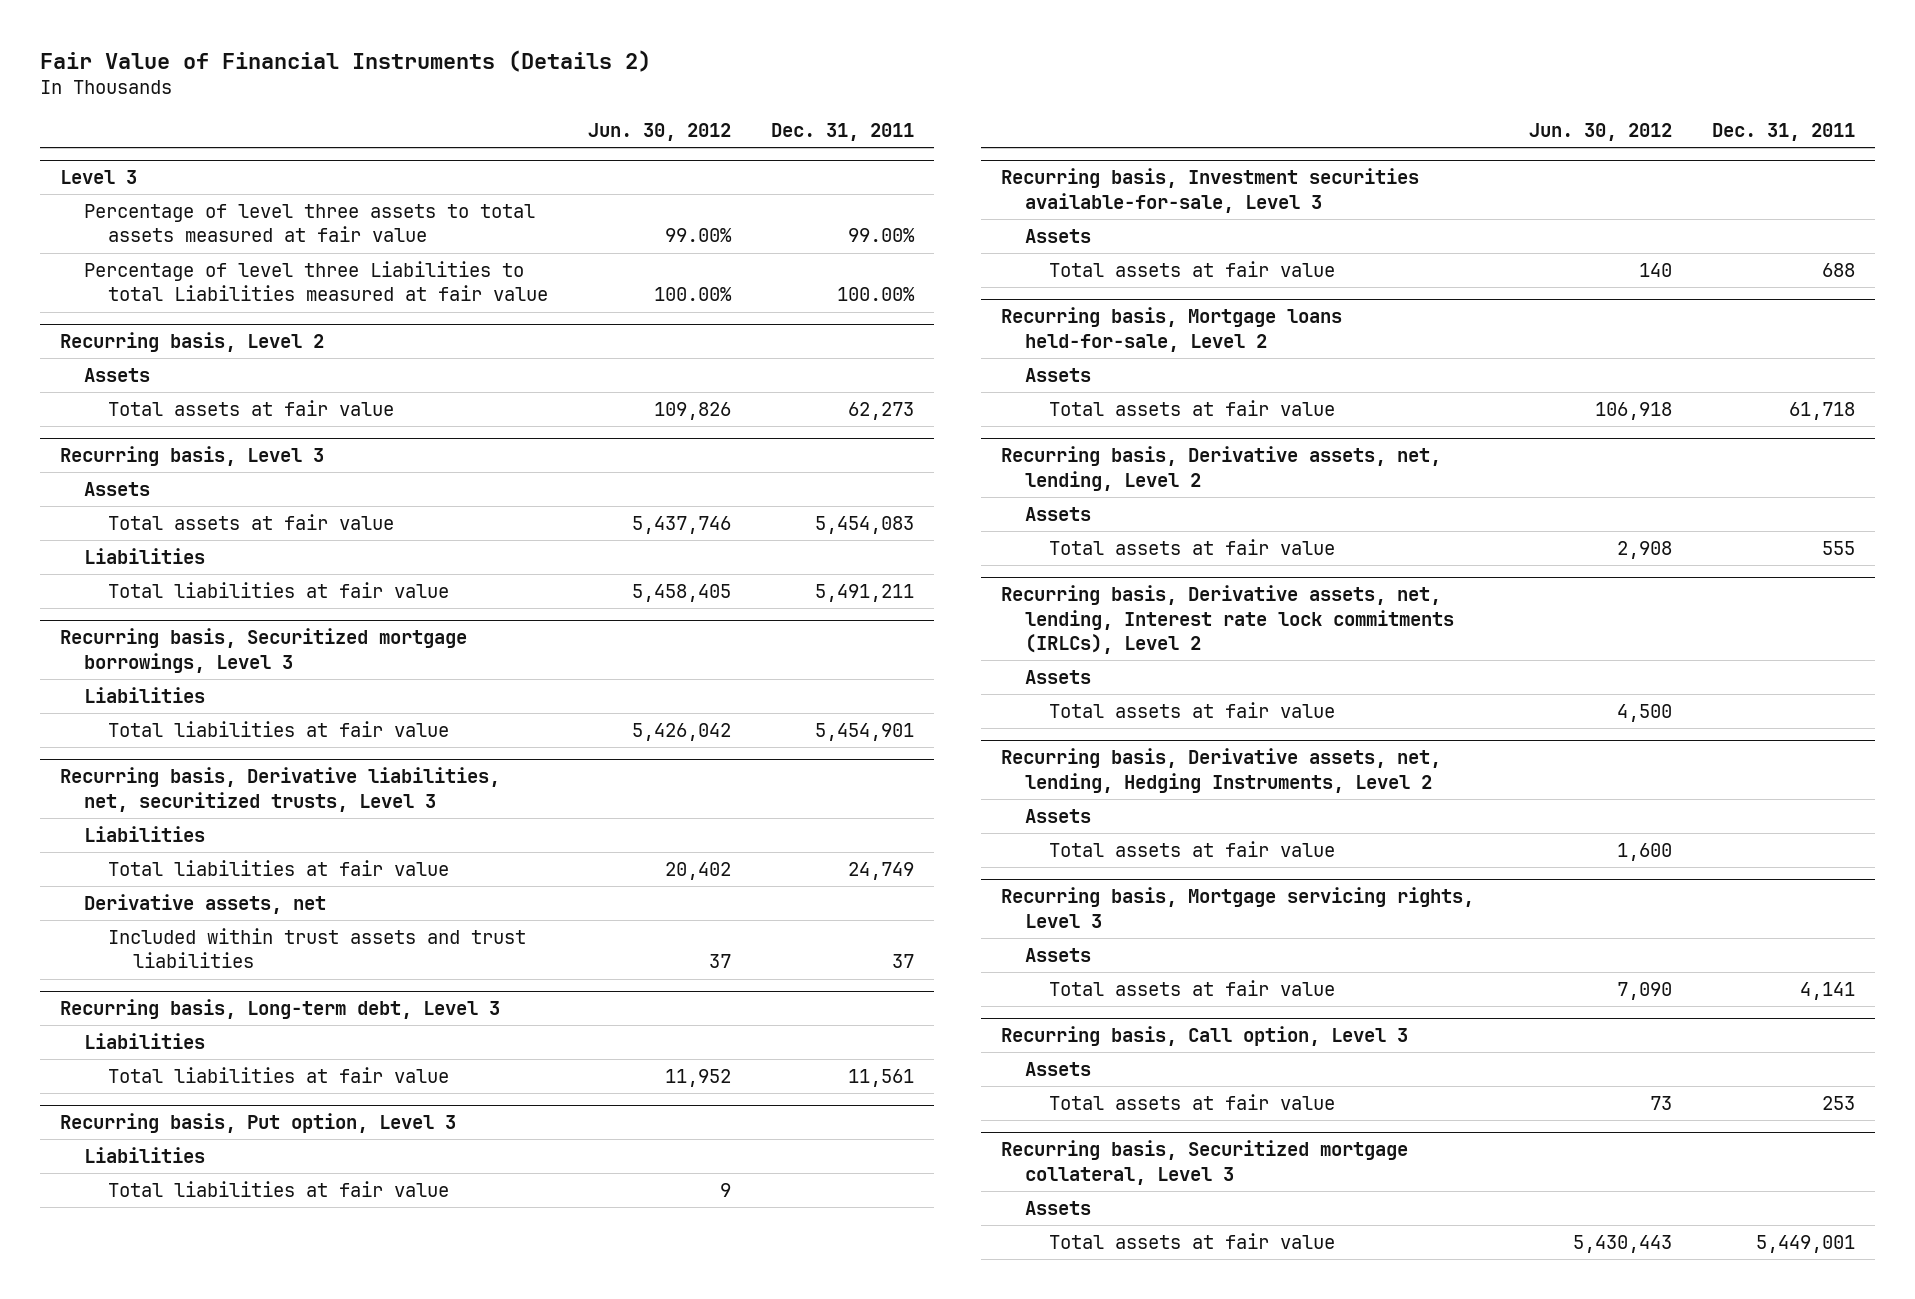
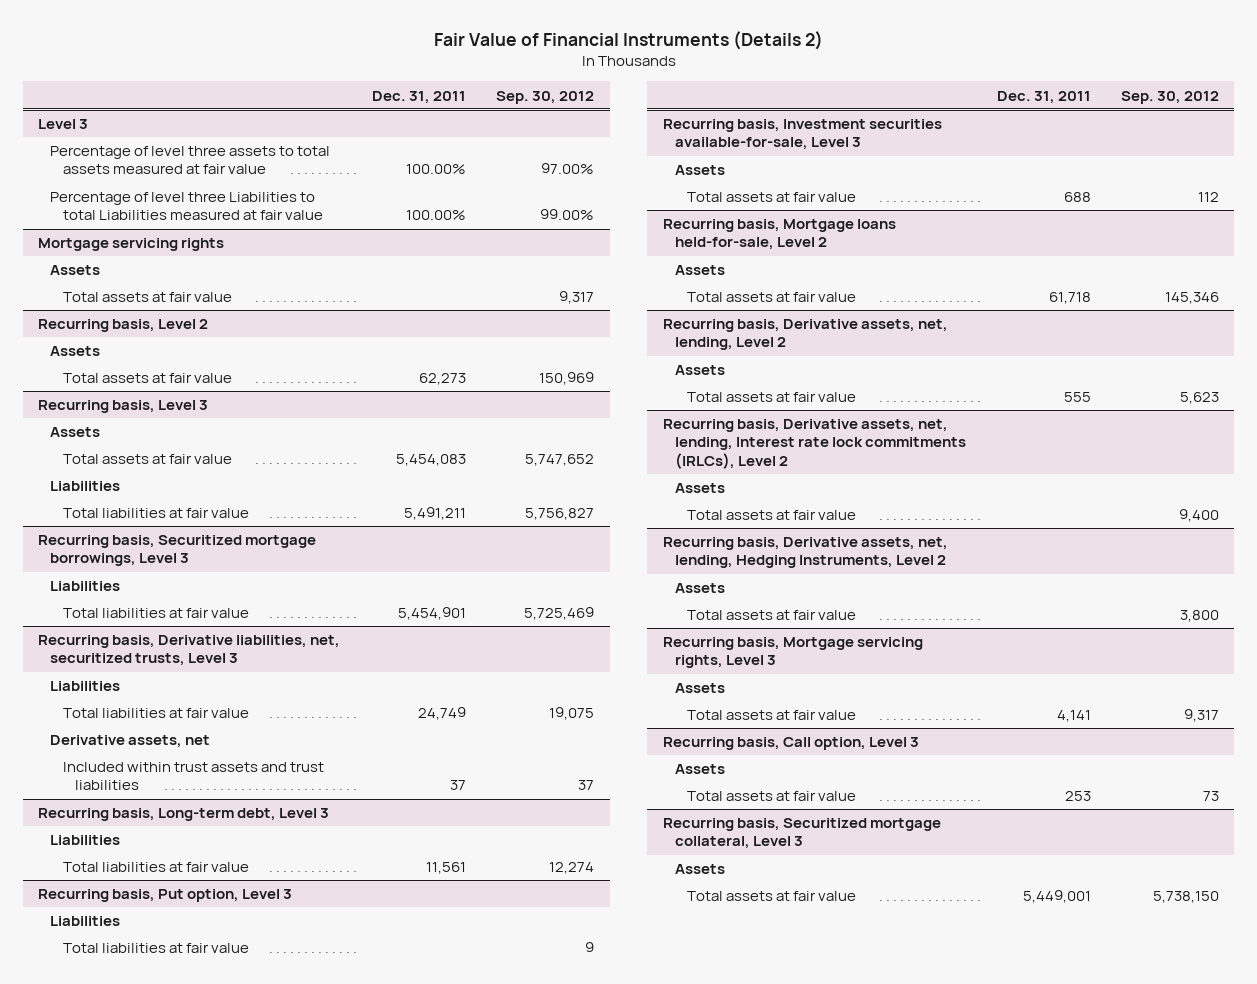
[588,123,732,142] Jun. 30, 2012 -> none
none -> [496,90,595,104] Sep. 30, 2012
[847,228,915,243] 99.00% -> [405,164,466,175] 100.00%
none -> [38,238,225,252] Mortgage servicing rights
none -> [50,265,101,276] Assets
none -> [62,292,232,303] Total assets at fair value

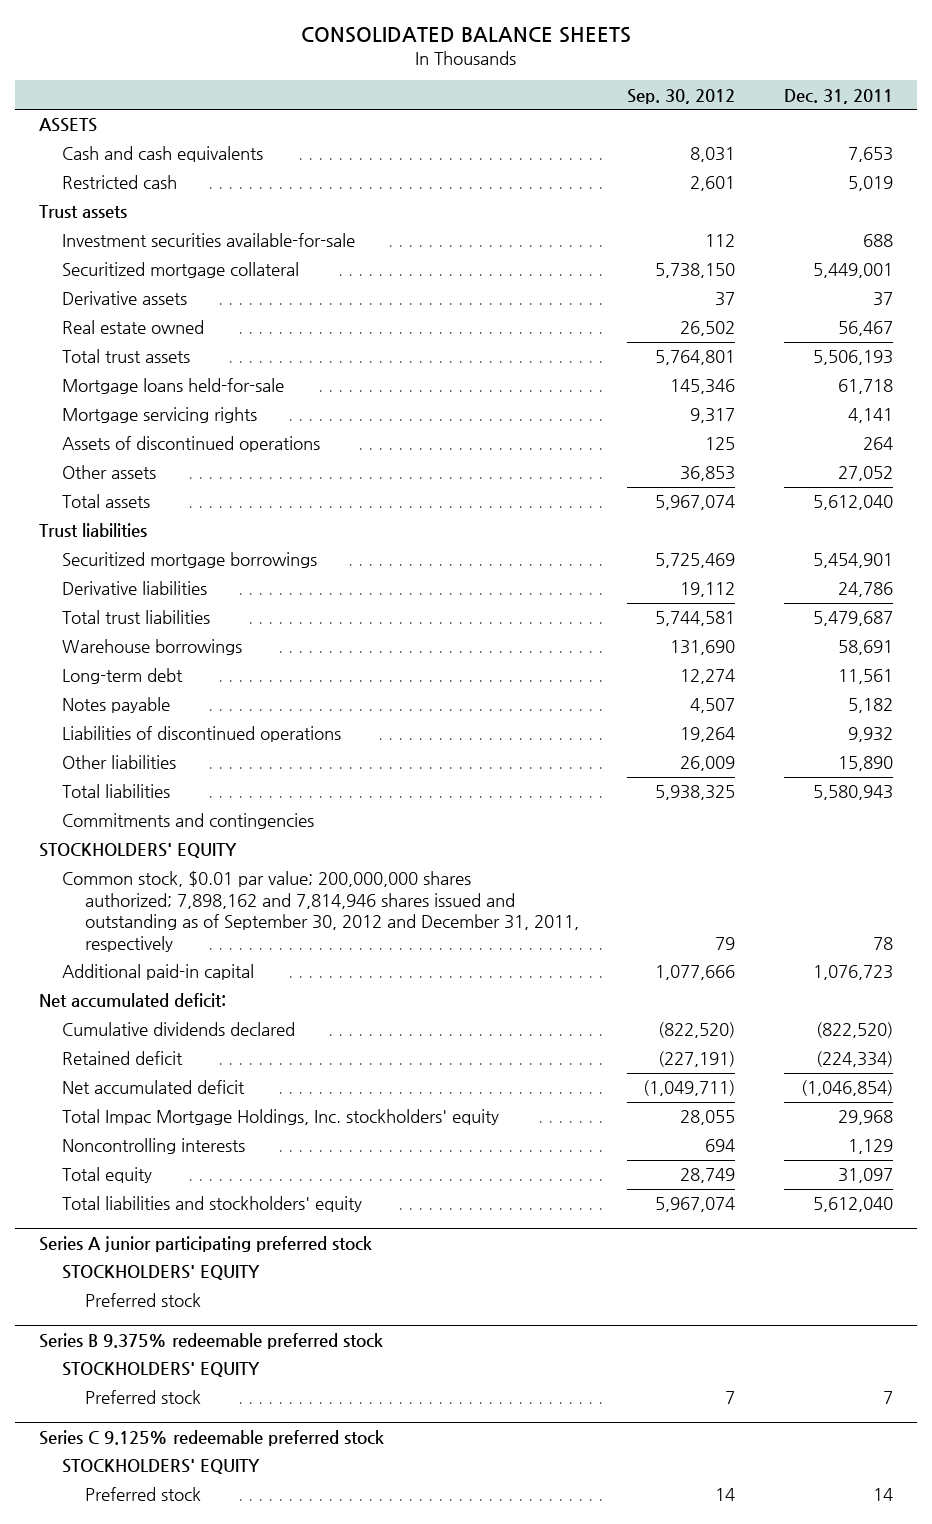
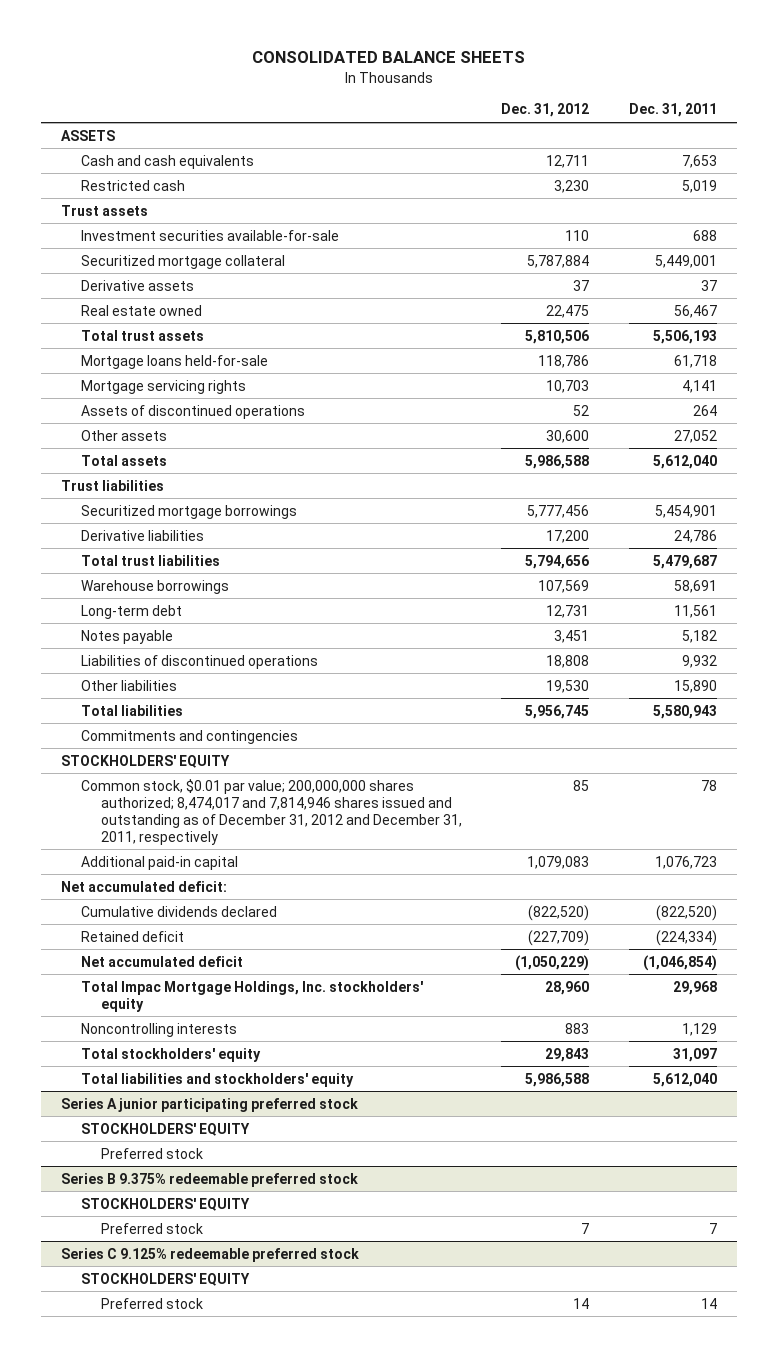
[627,88,736,104] Sep. 30, 2012 -> none
none -> [501,103,590,118] Dec. 31, 2012
[62,871,579,952] Common stock, $0.01 par value; 200,000,000 shares authorized; 7,898,162 and 7,814,946 shares issued and outstanding as of September 30, 2012 and December 31, 2011, respectively -> [81,778,462,845] Common stock, $0.01 par value; 200,000,000 shares authorized; 8,474,017 and 7,814,946 shares issued and outstanding as of December 31, 2012 and December 31, 2011, respectively
[62,1167,153,1184] Total equity -> [81,1047,262,1062] Total stockholders' equity

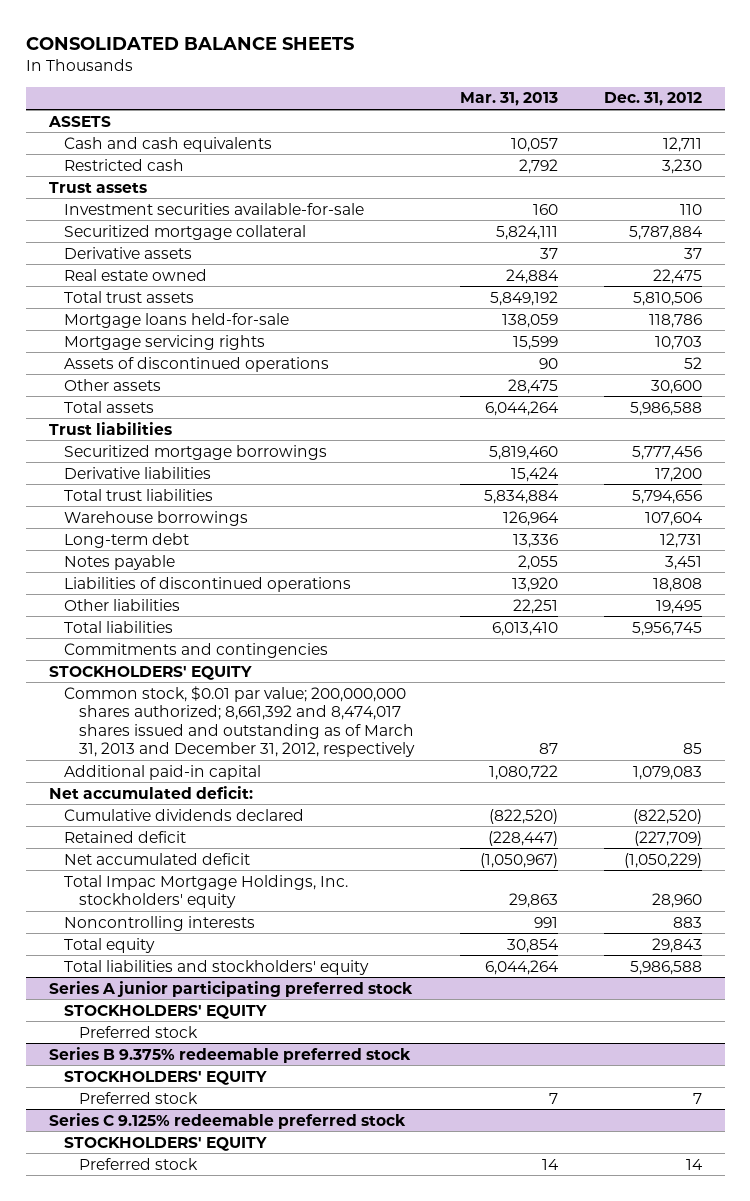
[628,103,717,118] Dec. 31, 2011 -> none
none -> [459,92,558,107] Mar. 31, 2013
[538,579,590,593] 107,569 -> [644,511,703,526] 107,604
[546,679,590,693] 19,530 -> [655,599,702,614] 19,495
[81,778,462,845] Common stock, $0.01 par value; 200,000,000 shares authorized; 8,474,017 and 7,814,946 shares issued and outstanding as of December 31, 2012 and December 31, 2011, respectively -> [63,685,416,758] Common stock, $0.01 par value; 200,000,000 shares authorized; 8,661,392 and 8,474,017 shares issued and outstanding as of March 31, 2013 and December 31, 2012, respectively
[81,1047,262,1062] Total stockholders' equity -> [63,937,155,953] Total equity

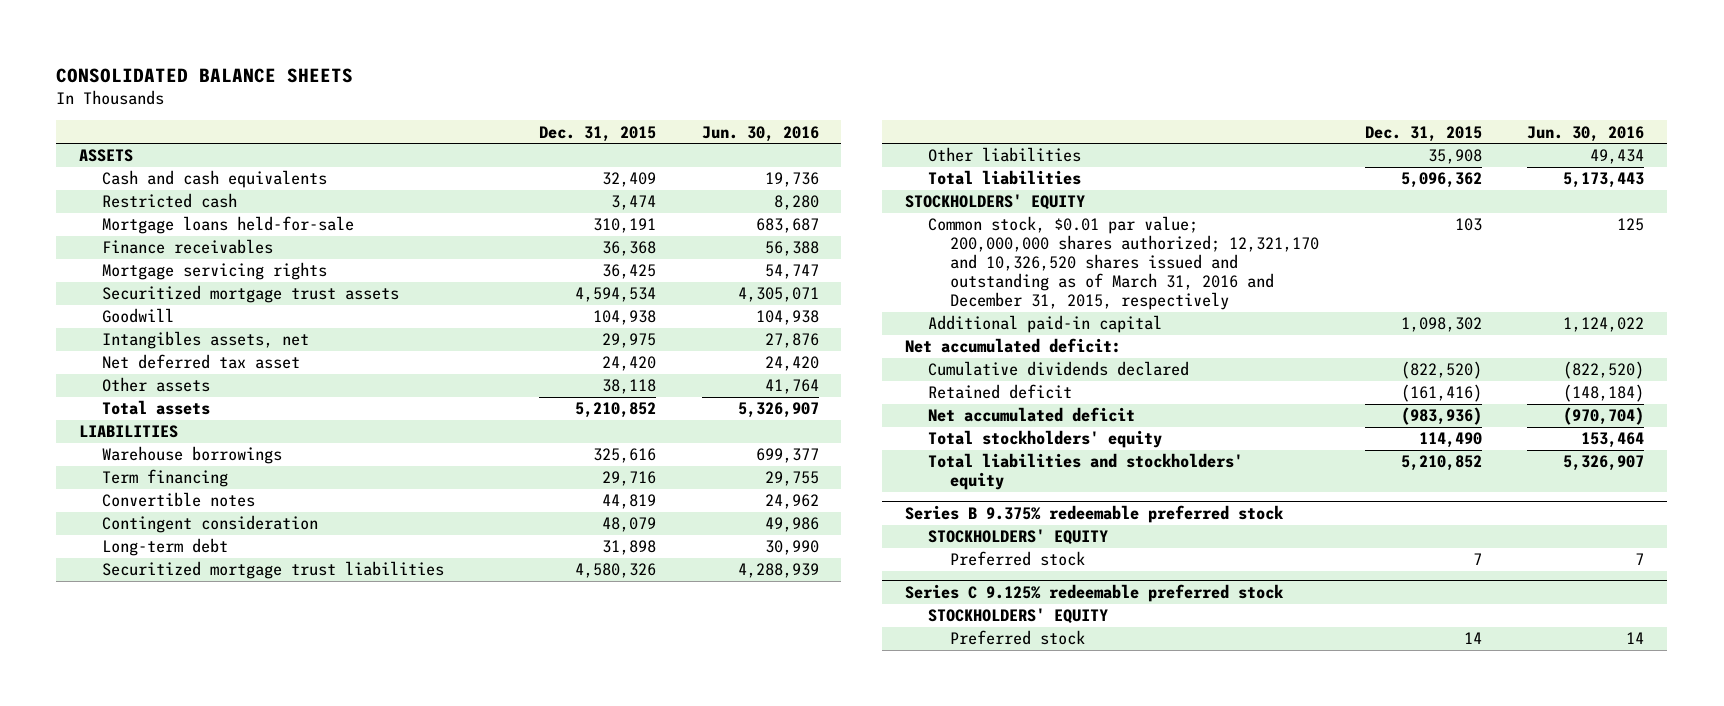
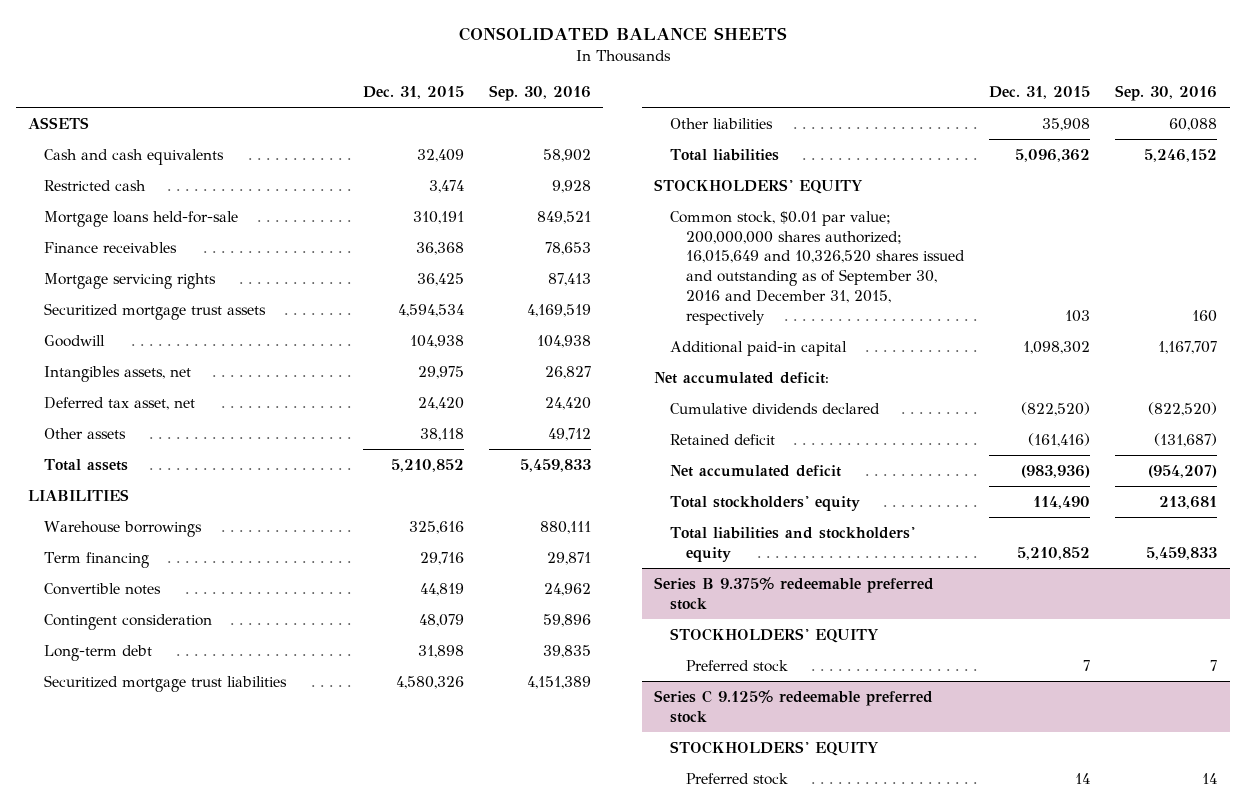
[701,125,819,142] Jun. 30, 2016 -> none
none -> [489,85,592,102] Sep. 30, 2016
[101,354,300,370] Net deferred tax asset -> [44,396,196,410] Deferred tax asset, net
[927,216,1320,311] Common stock, $0.01 par value; 200,000,000 shares authorized; 12,321,170 and 10,326,520 shares issued and outstanding as of March 31, 2016 and December 31, 2015, respectively -> [670,210,966,325] Common stock, $0.01 par value; 200,000,000 shares authorized; 16,015,649 and 10,326,520 shares issued and outstanding as of September 30, 2016 and December 31, 2015, respectively

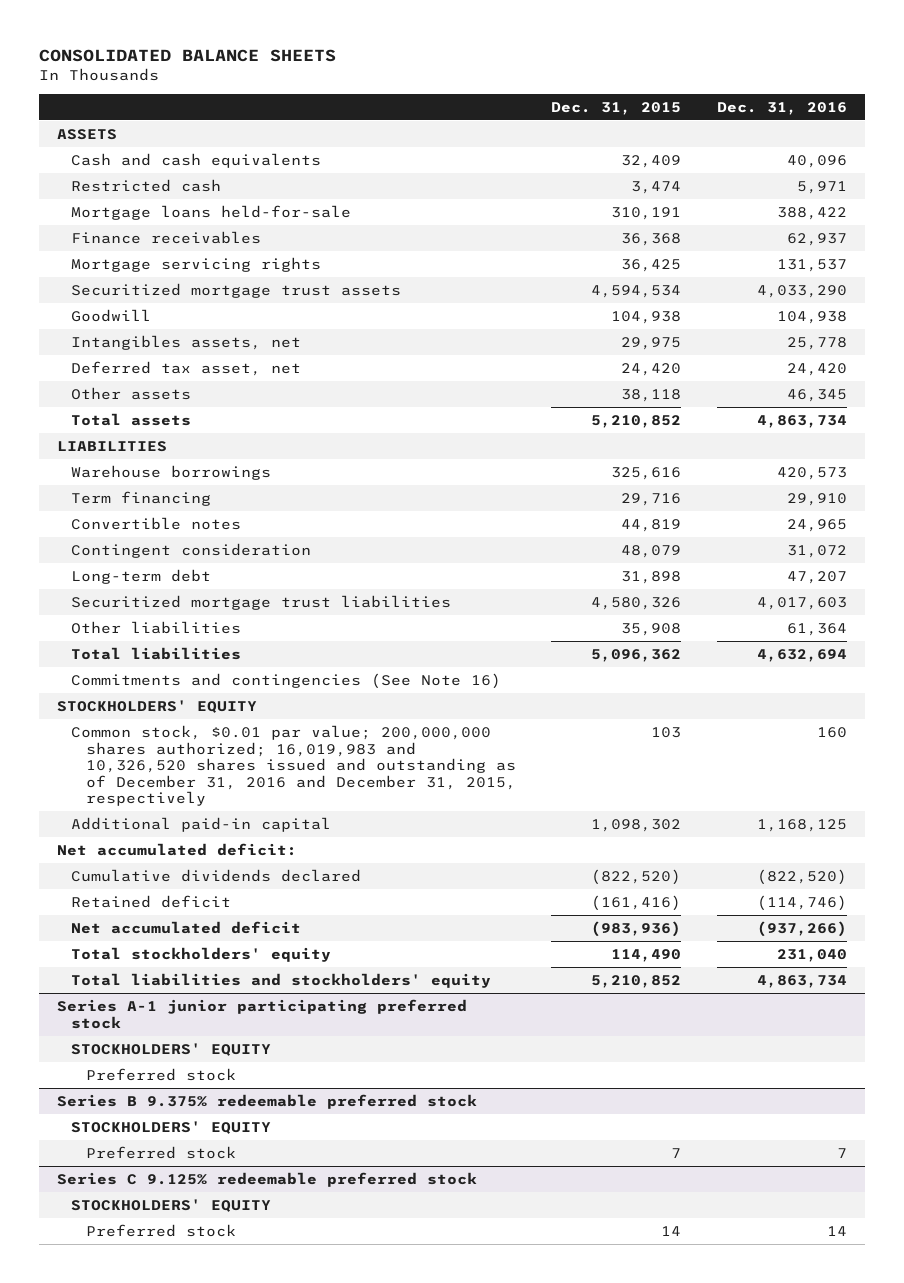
[489,85,592,102] Sep. 30, 2016 -> none
none -> [716,101,847,115] Dec. 31, 2016
none -> [71,672,502,689] Commitments and contingencies (See Note 16)
[670,210,966,325] Common stock, $0.01 par value; 200,000,000 shares authorized; 16,015,649 and 10,326,520 shares issued and outstanding as of September 30, 2016 and December 31, 2015, respectively -> [71,724,516,807] Common stock, $0.01 par value; 200,000,000 shares authorized; 16,019,983 and 10,326,520 shares issued and outstanding as of December 31, 2016 and December 31, 2015, respectively
none -> [56,998,467,1029] Series A-1 junior participating preferred stock
none -> [71,1042,272,1056] STOCKHOLDERS' EQUITY
none -> [85,1067,236,1081] Preferred stock

